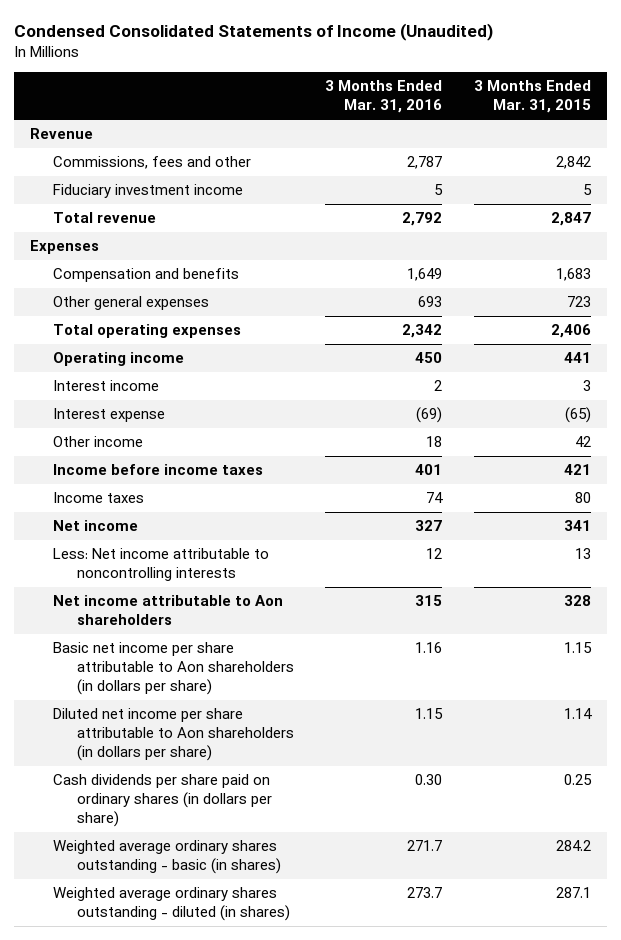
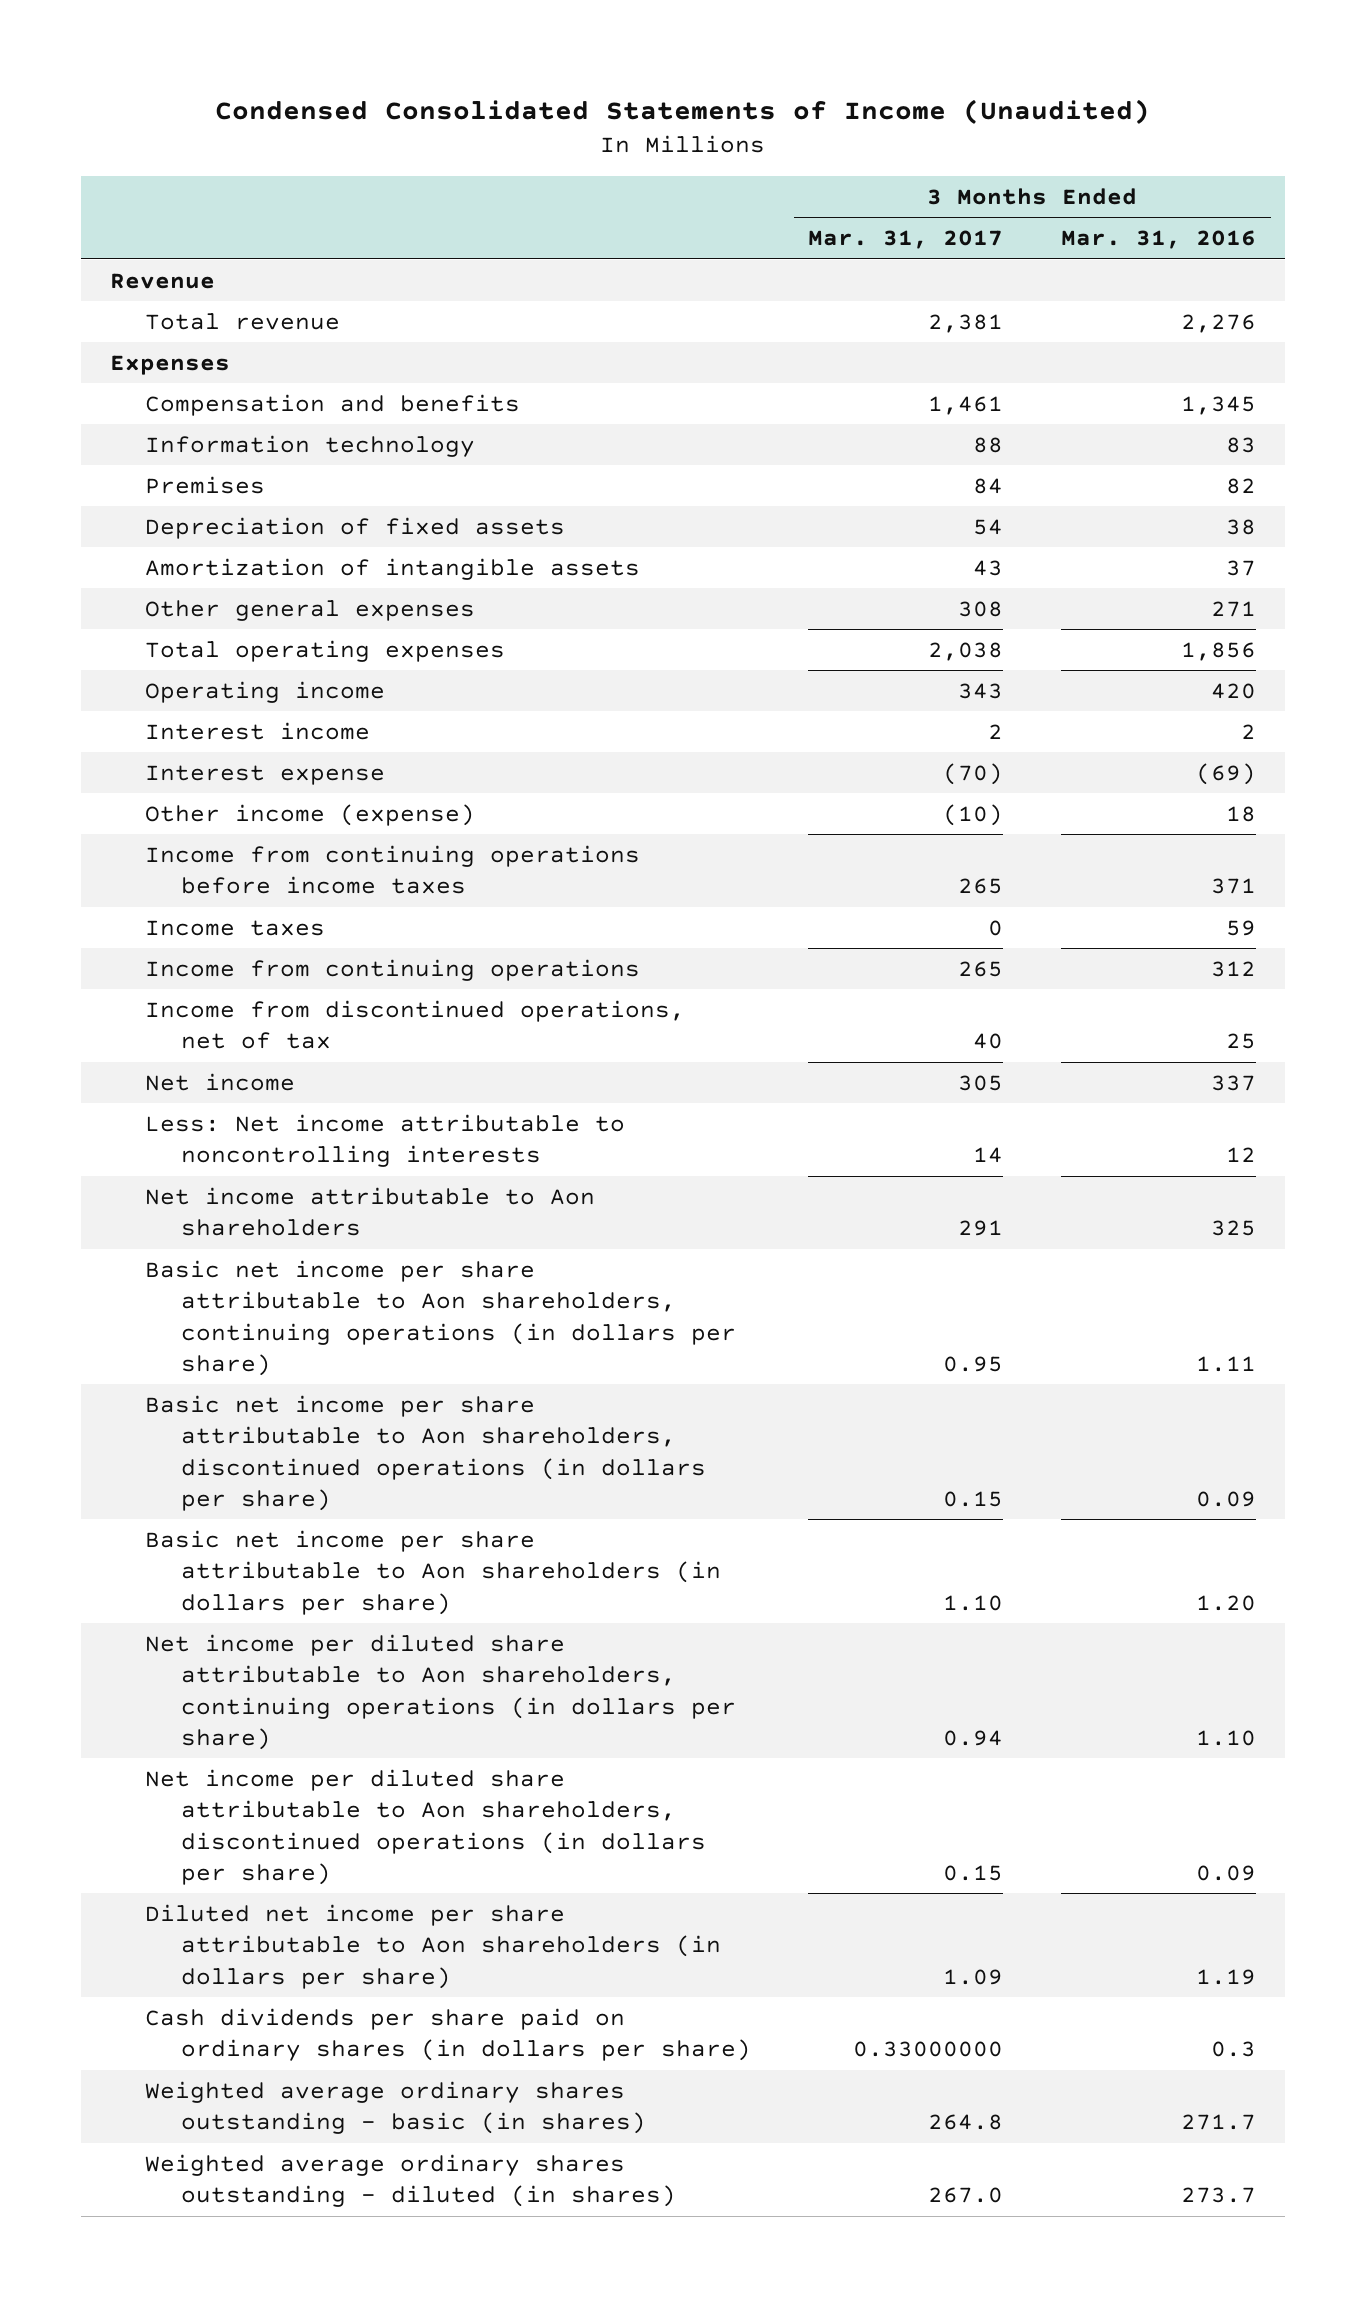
[474,80,592,114] 3 Months Ended Mar. 31, 2015 -> none
none -> [808,230,1004,250] Mar. 31, 2017
[53,156,252,170] Commissions, fees and other -> none
[53,184,244,199] Fiduciary investment income -> none
[402,212,443,227] 2,792 -> [1181,313,1257,333] 2,276
[407,268,443,282] 1,649 -> [1181,395,1257,415] 1,345
none -> [145,434,476,457] Information technology
none -> [145,475,266,494] Premises
none -> [145,516,566,539] Depreciation of fixed assets
none -> [145,557,641,580] Amortization of intangible assets
[418,296,443,308] 693 -> [1211,600,1257,617] 271
[402,324,443,339] 2,342 -> [1181,641,1257,661] 1,856
[415,352,443,364] 450 -> [1211,682,1257,699] 420
[53,436,144,448] Other income -> [145,803,476,826] Other income (expense)
[53,464,264,476] Income before income taxes -> [145,844,641,895] Income from continuing operations before income taxes
[415,464,443,476] 401 -> [1211,878,1257,895] 371
[426,492,444,504] 74 -> [1226,919,1257,936] 59
none -> [145,958,641,981] Income from continuing operations
none -> [145,999,686,1050] Income from discontinued operations, net of tax
[415,520,443,532] 327 -> [1211,1074,1257,1091] 337
[415,595,443,607] 315 -> [1211,1220,1257,1237] 325
none -> [145,1259,736,1376] Basic net income per share attributable to Aon shareholders, continuing operations (in dollars per share)
none -> [145,1394,706,1511] Basic net income per share attributable to Aon shareholders, discontinued operations (in dollars per share)
[415,642,443,654] 1.16 -> [1196,1594,1257,1611] 1.20
none -> [145,1633,736,1750] Net income per diluted share attributable to Aon shareholders, continuing operations (in dollars per share)
none -> [145,1768,706,1885] Net income per diluted share attributable to Aon shareholders, discontinued operations (in dollars per share)
[415,708,444,720] 1.15 -> [1196,1968,1257,1985] 1.19
[415,774,443,786] 0.30 -> [1211,2041,1257,2058] 0.3

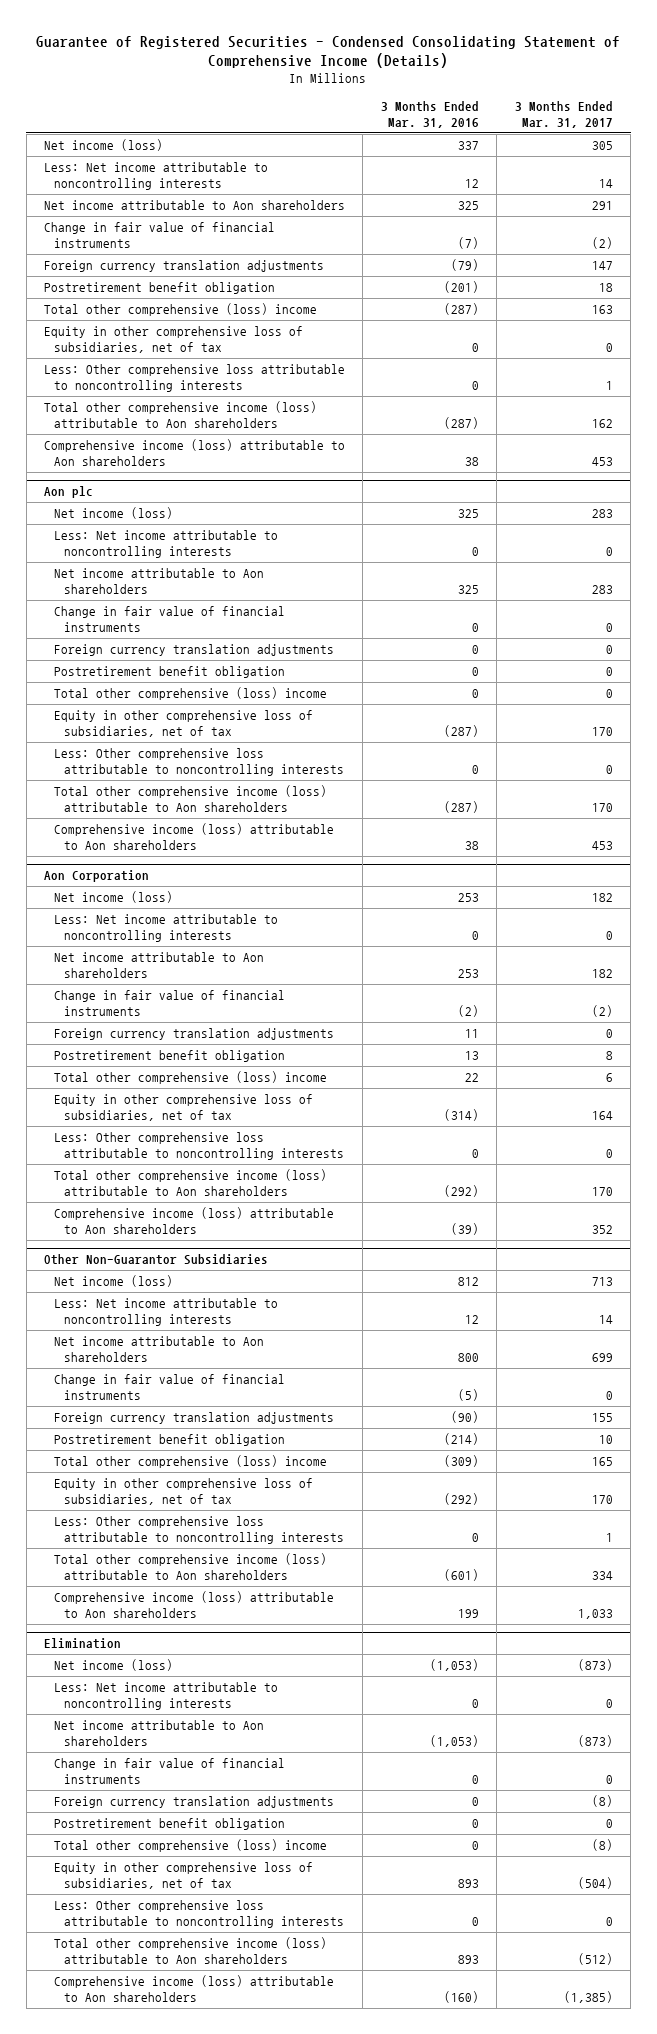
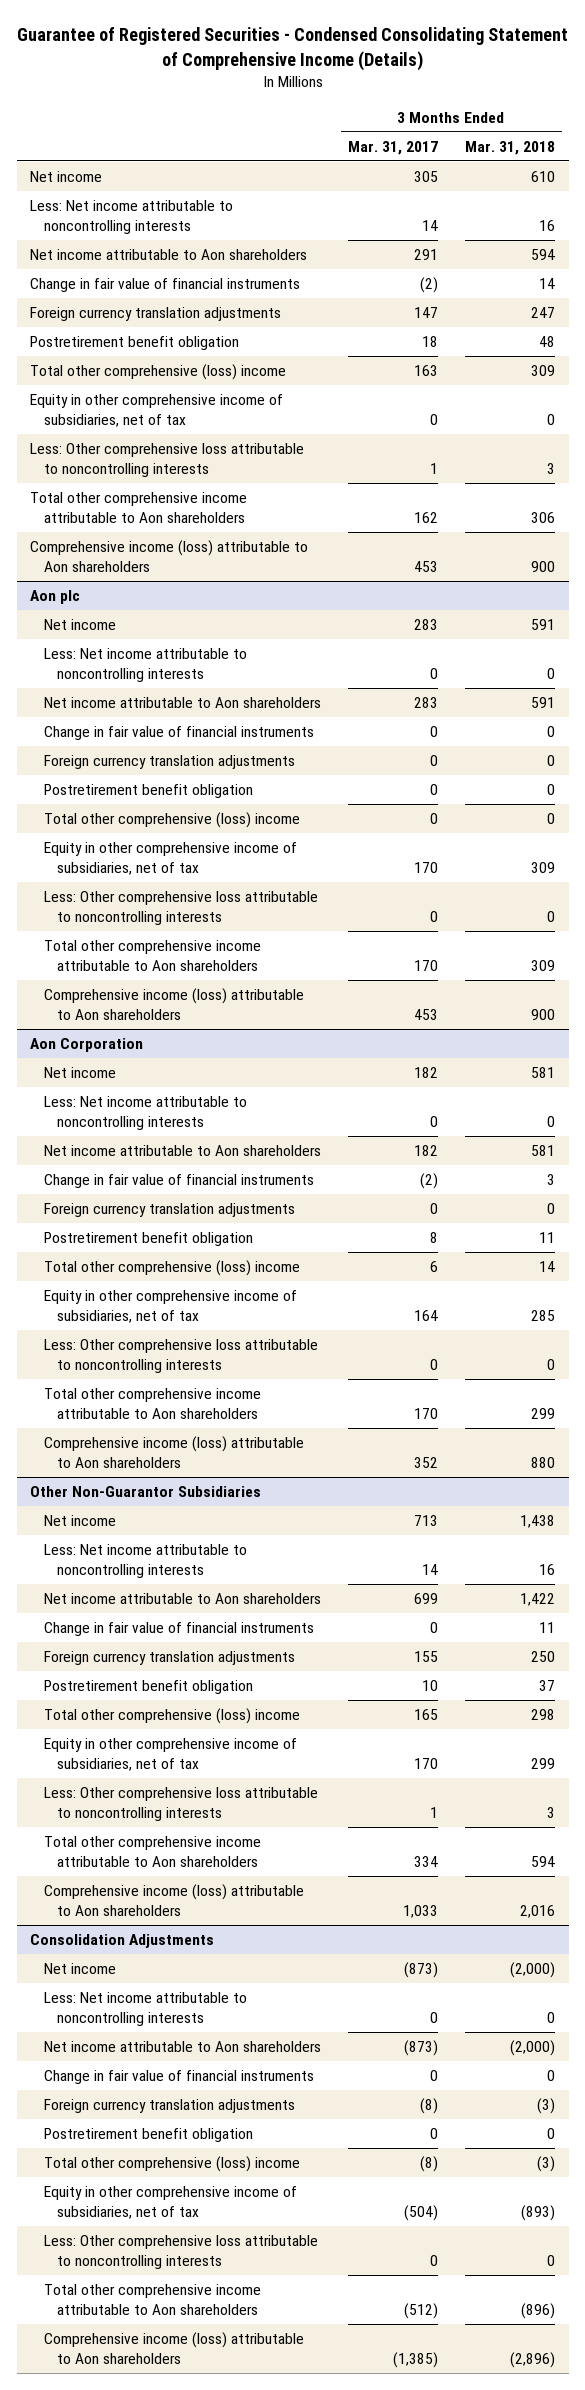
[380,100,479,128] 3 Months Ended Mar. 31, 2016 -> none
none -> [464,140,555,155] Mar. 31, 2018
[44,138,164,151] Net income (loss) -> [30,171,103,183] Net income
[44,325,304,354] Equity in other comprehensive loss of subsidiaries, net of tax -> [30,394,284,428] Equity in other comprehensive income of subsidiaries, net of tax
[44,400,318,429] Total other comprehensive income (loss) attributable to Aon shareholders -> [30,492,248,524] Total other comprehensive income attributable to Aon shareholders
[53,506,173,519] Net income (loss) -> [43,619,116,631] Net income
[53,709,313,738] Equity in other comprehensive loss of subsidiaries, net of tax -> [43,842,297,876] Equity in other comprehensive income of subsidiaries, net of tax
[53,784,327,813] Total other comprehensive income (loss) attributable to Aon shareholders -> [43,940,261,972] Total other comprehensive income attributable to Aon shareholders
[53,890,173,903] Net income (loss) -> [43,1067,116,1079] Net income
[53,1093,313,1122] Equity in other comprehensive loss of subsidiaries, net of tax -> [43,1290,297,1324] Equity in other comprehensive income of subsidiaries, net of tax
[53,1168,327,1197] Total other comprehensive income (loss) attributable to Aon shareholders -> [43,1388,261,1420] Total other comprehensive income attributable to Aon shareholders
[53,1274,173,1287] Net income (loss) -> [43,1515,116,1527] Net income
[53,1477,313,1506] Equity in other comprehensive loss of subsidiaries, net of tax -> [43,1738,297,1772] Equity in other comprehensive income of subsidiaries, net of tax
[53,1552,327,1581] Total other comprehensive income (loss) attributable to Aon shareholders -> [43,1836,261,1868] Total other comprehensive income attributable to Aon shareholders
[44,1638,122,1650] Elimination -> [30,1934,215,1949] Consolidation Adjustments
[53,1658,173,1671] Net income (loss) -> [43,1963,116,1975] Net income
[53,1861,313,1890] Equity in other comprehensive loss of subsidiaries, net of tax -> [43,2186,297,2220] Equity in other comprehensive income of subsidiaries, net of tax
[53,1936,327,1965] Total other comprehensive income (loss) attributable to Aon shareholders -> [43,2284,261,2316] Total other comprehensive income attributable to Aon shareholders

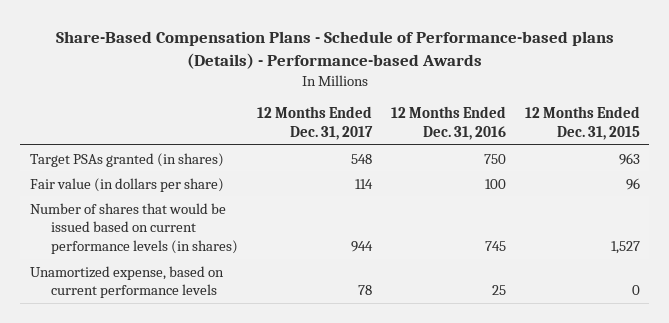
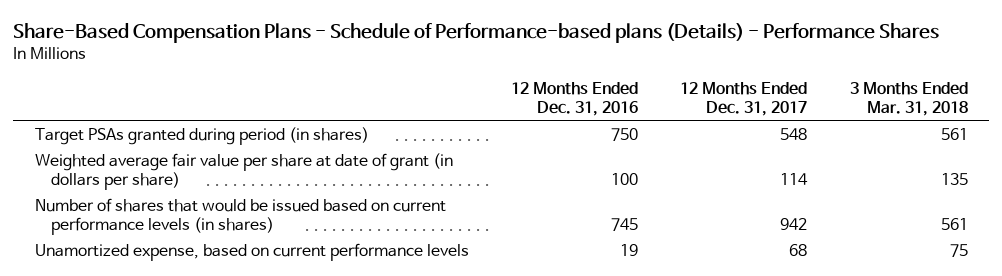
[55,31,614,70] Share-Based Compensation Plans - Schedule of Performance-based plans (Details) - Performance-based Awards -> [13,23,940,44] Share-Based Compensation Plans - Schedule of Performance-based plans (Details) - Performance Shares
[524,106,640,141] 12 Months Ended Dec. 31, 2015 -> none
none -> [849,81,968,117] 3 Months Ended Mar. 31, 2018
[29,152,224,167] Target PSAs granted (in shares) -> [34,126,369,145] Target PSAs granted during period (in shares)
[29,177,224,192] Fair value (in dollars per share) -> [34,152,453,191] Weighted average fair value per share at date of grant (in dollars per share)
[350,241,373,253] 944 -> [780,218,808,231] 942
[357,285,372,296] 78 -> [789,243,808,256] 68
[491,285,506,296] 25 -> [619,243,638,256] 19

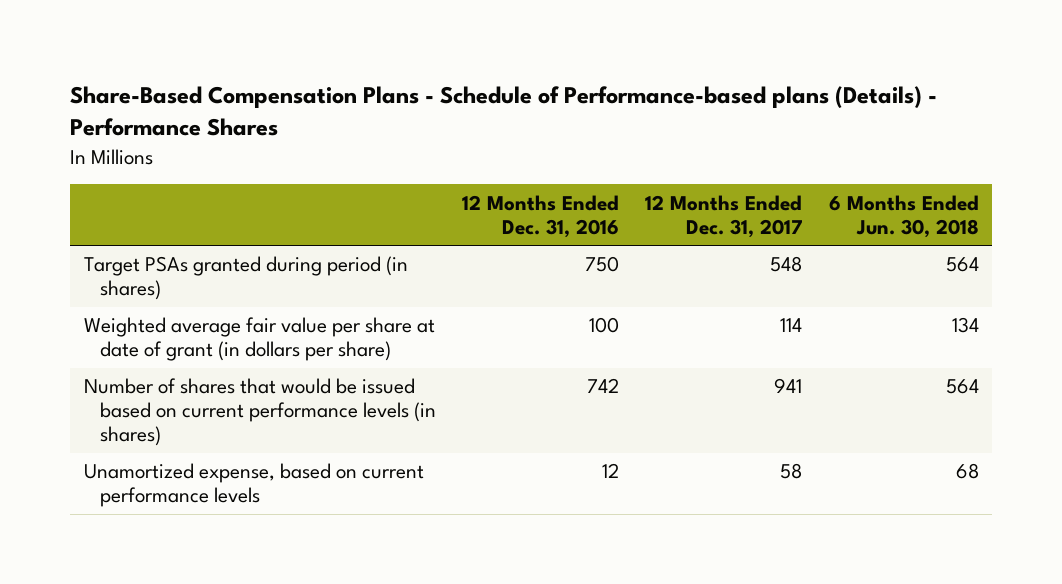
[849,81,968,117] 3 Months Ended Mar. 31, 2018 -> none
none -> [828,194,979,238] 6 Months Ended Jun. 30, 2018
[610,218,638,232] 745 -> [587,378,620,394] 742
[780,218,808,231] 942 -> [774,378,803,394] 941
[619,243,638,256] 19 -> [602,463,620,479] 12
[789,243,808,256] 68 -> [780,463,803,480] 58

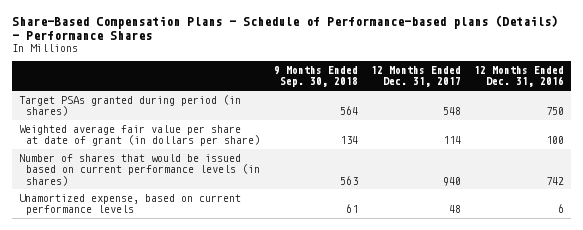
[828,194,979,238] 6 Months Ended Jun. 30, 2018 -> none
none -> [273,65,358,88] 9 Months Ended Sep. 30, 2018
[774,378,803,394] 941 -> [443,176,462,186] 940
[602,463,620,479] 12 -> [558,204,565,214] 6
[780,463,803,480] 58 -> [449,205,462,214] 48

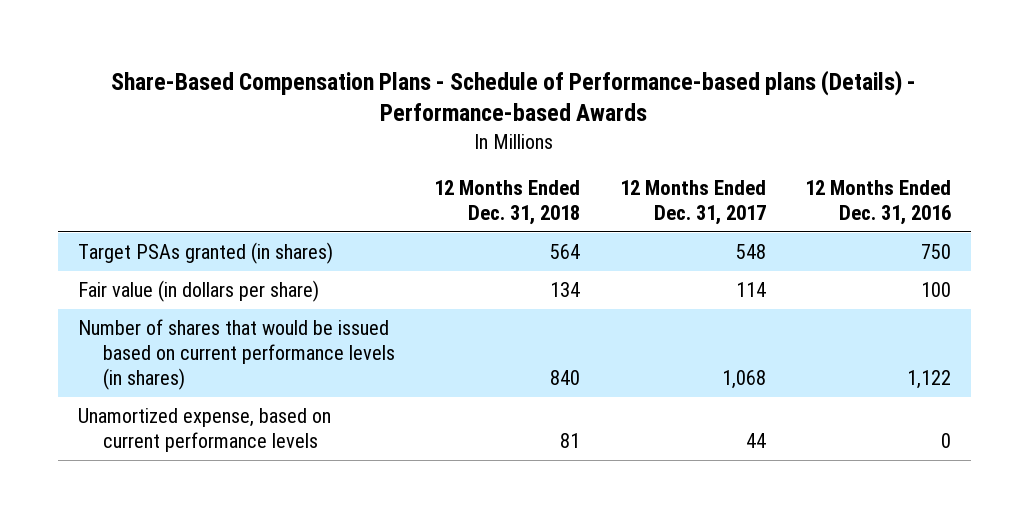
[12,15,559,41] Share-Based Compensation Plans - Schedule of Performance-based plans (Details) - Performance Shares -> [111,69,917,122] Share-Based Compensation Plans - Schedule of Performance-based plans (Details) - Performance-based Awards
[273,65,358,88] 9 Months Ended Sep. 30, 2018 -> none
none -> [434,180,581,226] 12 Months Ended Dec. 31, 2018
[18,94,241,117] Target PSAs granted during period (in shares) -> [77,242,333,265] Target PSAs granted (in shares)
[18,124,261,147] Weighted average fair value per share at date of grant (in dollars per share) -> [77,280,319,303] Fair value (in dollars per share)
[443,176,462,186] 940 -> [721,370,766,390] 1,068
[546,176,565,185] 742 -> [907,370,952,390] 1,122
[449,205,462,214] 48 -> [745,433,766,449] 44
[558,204,565,214] 6 -> [941,433,952,449] 0

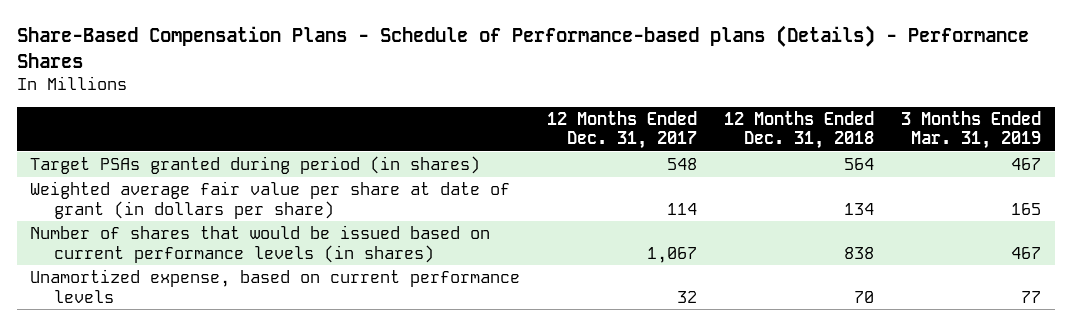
[111,69,917,122] Share-Based Compensation Plans - Schedule of Performance-based plans (Details) - Performance-based Awards -> [16,25,1029,68] Share-Based Compensation Plans - Schedule of Performance-based plans (Details) - Performance Shares
[805,180,952,226] 12 Months Ended Dec. 31, 2016 -> none
none -> [901,110,1042,150] 3 Months Ended Mar. 31, 2019
[77,242,333,265] Target PSAs granted (in shares) -> [30,156,481,175] Target PSAs granted during period (in shares)
[77,280,319,303] Fair value (in dollars per share) -> [30,181,511,219] Weighted average fair value per share at date of grant (in dollars per share)
[550,370,581,386] 840 -> [844,246,875,259] 838
[721,370,766,390] 1,068 -> [647,246,698,263] 1,067
[560,433,581,449] 81 -> [854,290,875,303] 70
[745,433,766,449] 44 -> [677,290,698,303] 32

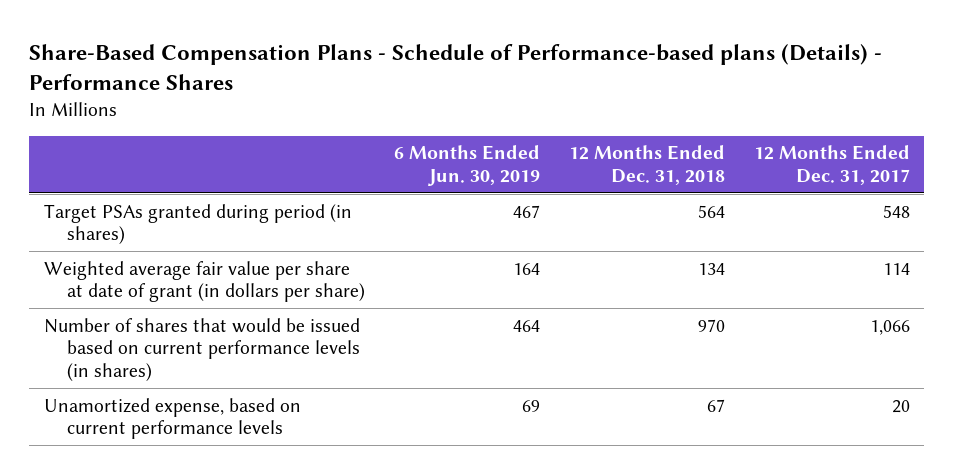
[901,110,1042,150] 3 Months Ended Mar. 31, 2019 -> none
none -> [394,145,541,186] 6 Months Ended Jun. 30, 2019
[647,246,698,263] 1,067 -> [869,319,910,335] 1,066
[844,246,875,259] 838 -> [698,318,726,332] 970
[677,290,698,303] 32 -> [891,399,910,413] 20
[854,290,875,303] 70 -> [707,398,726,412] 67

